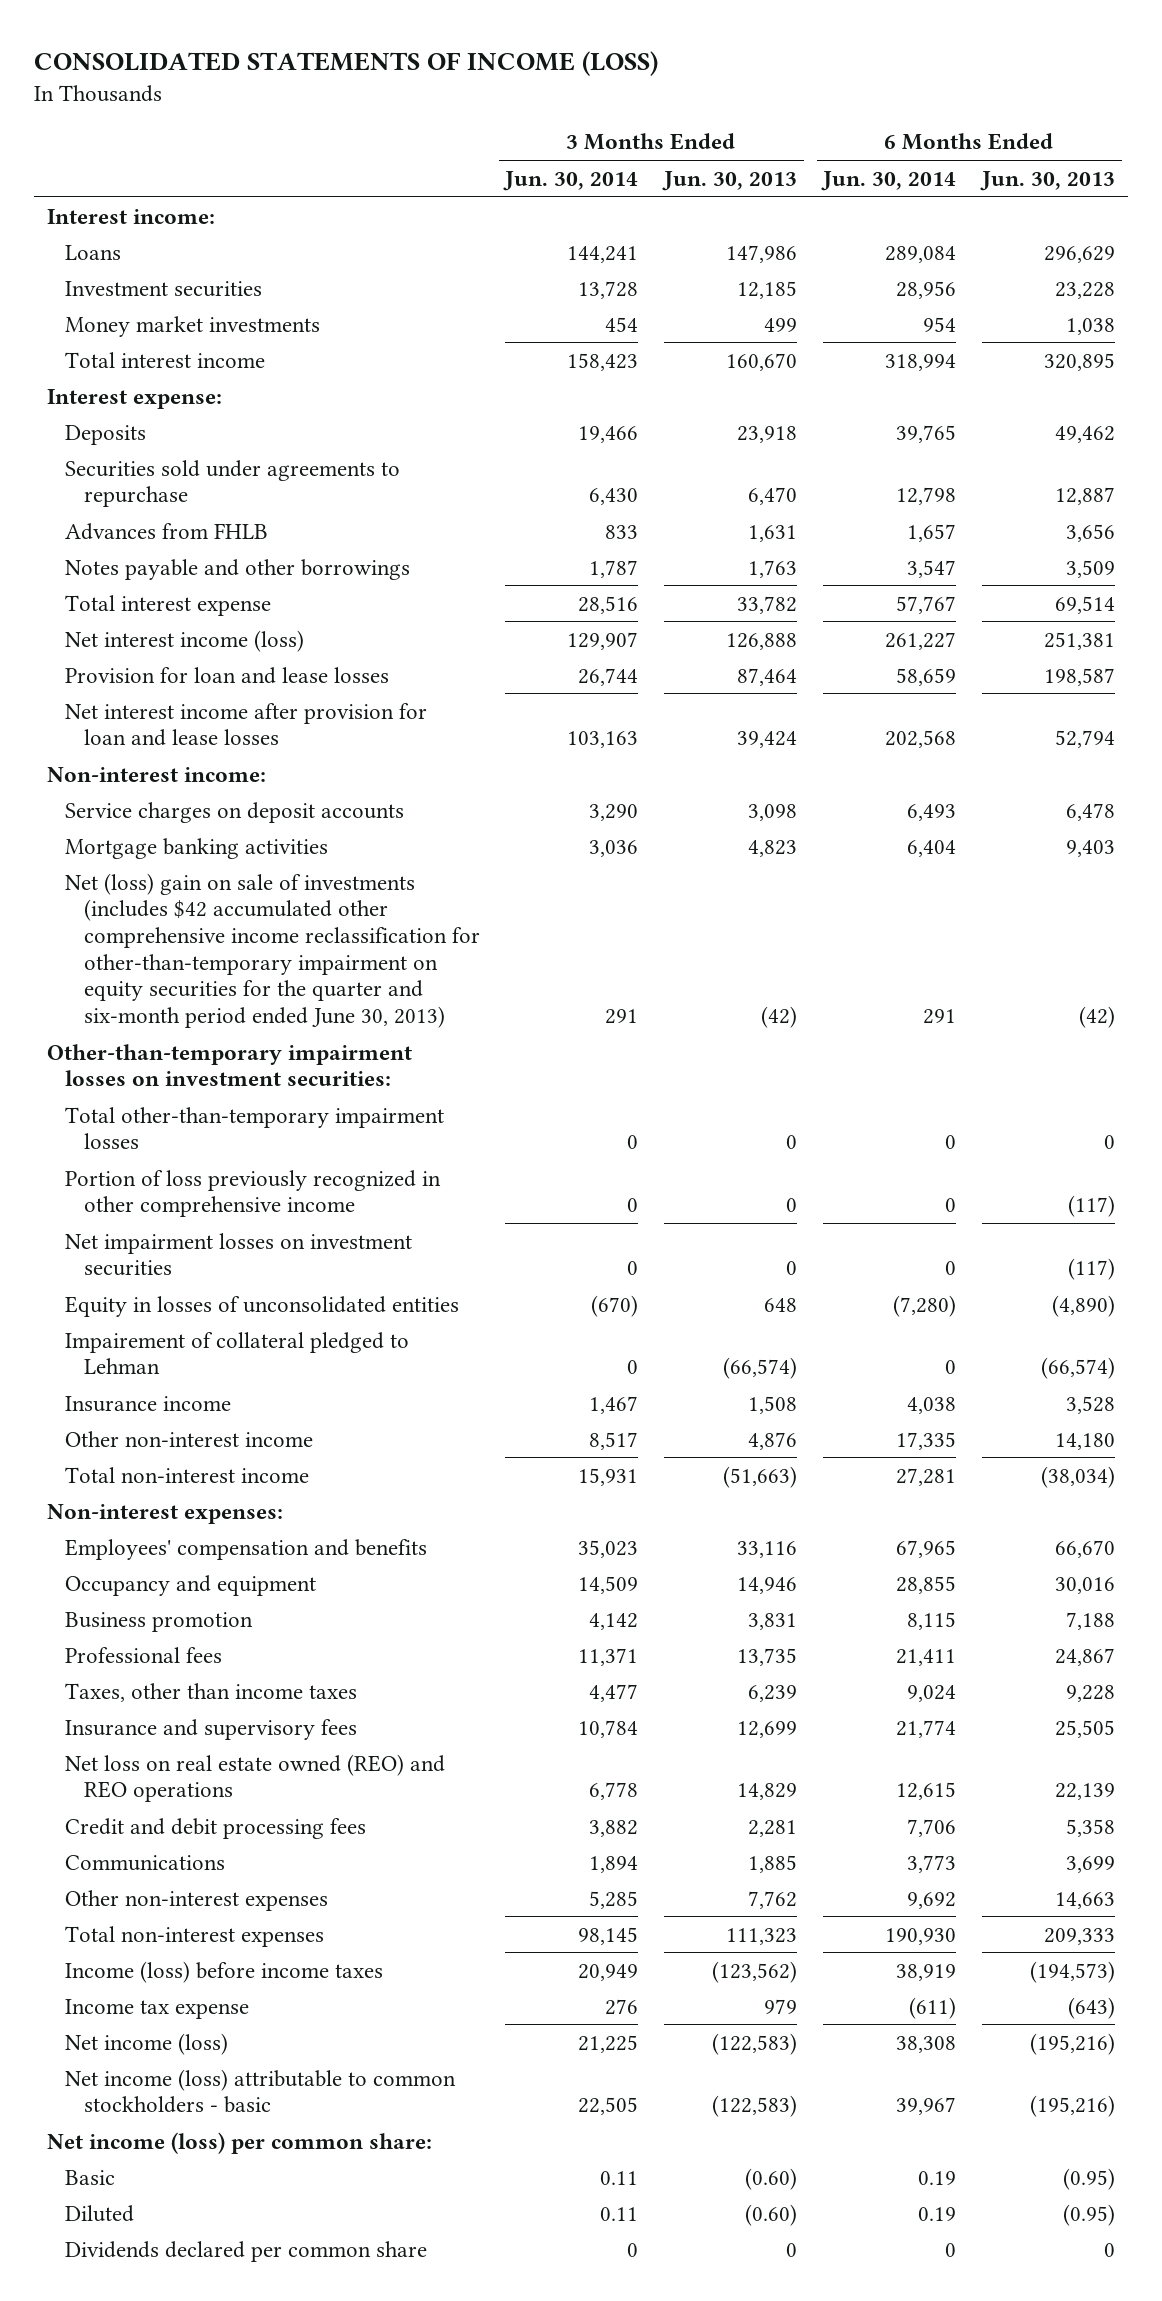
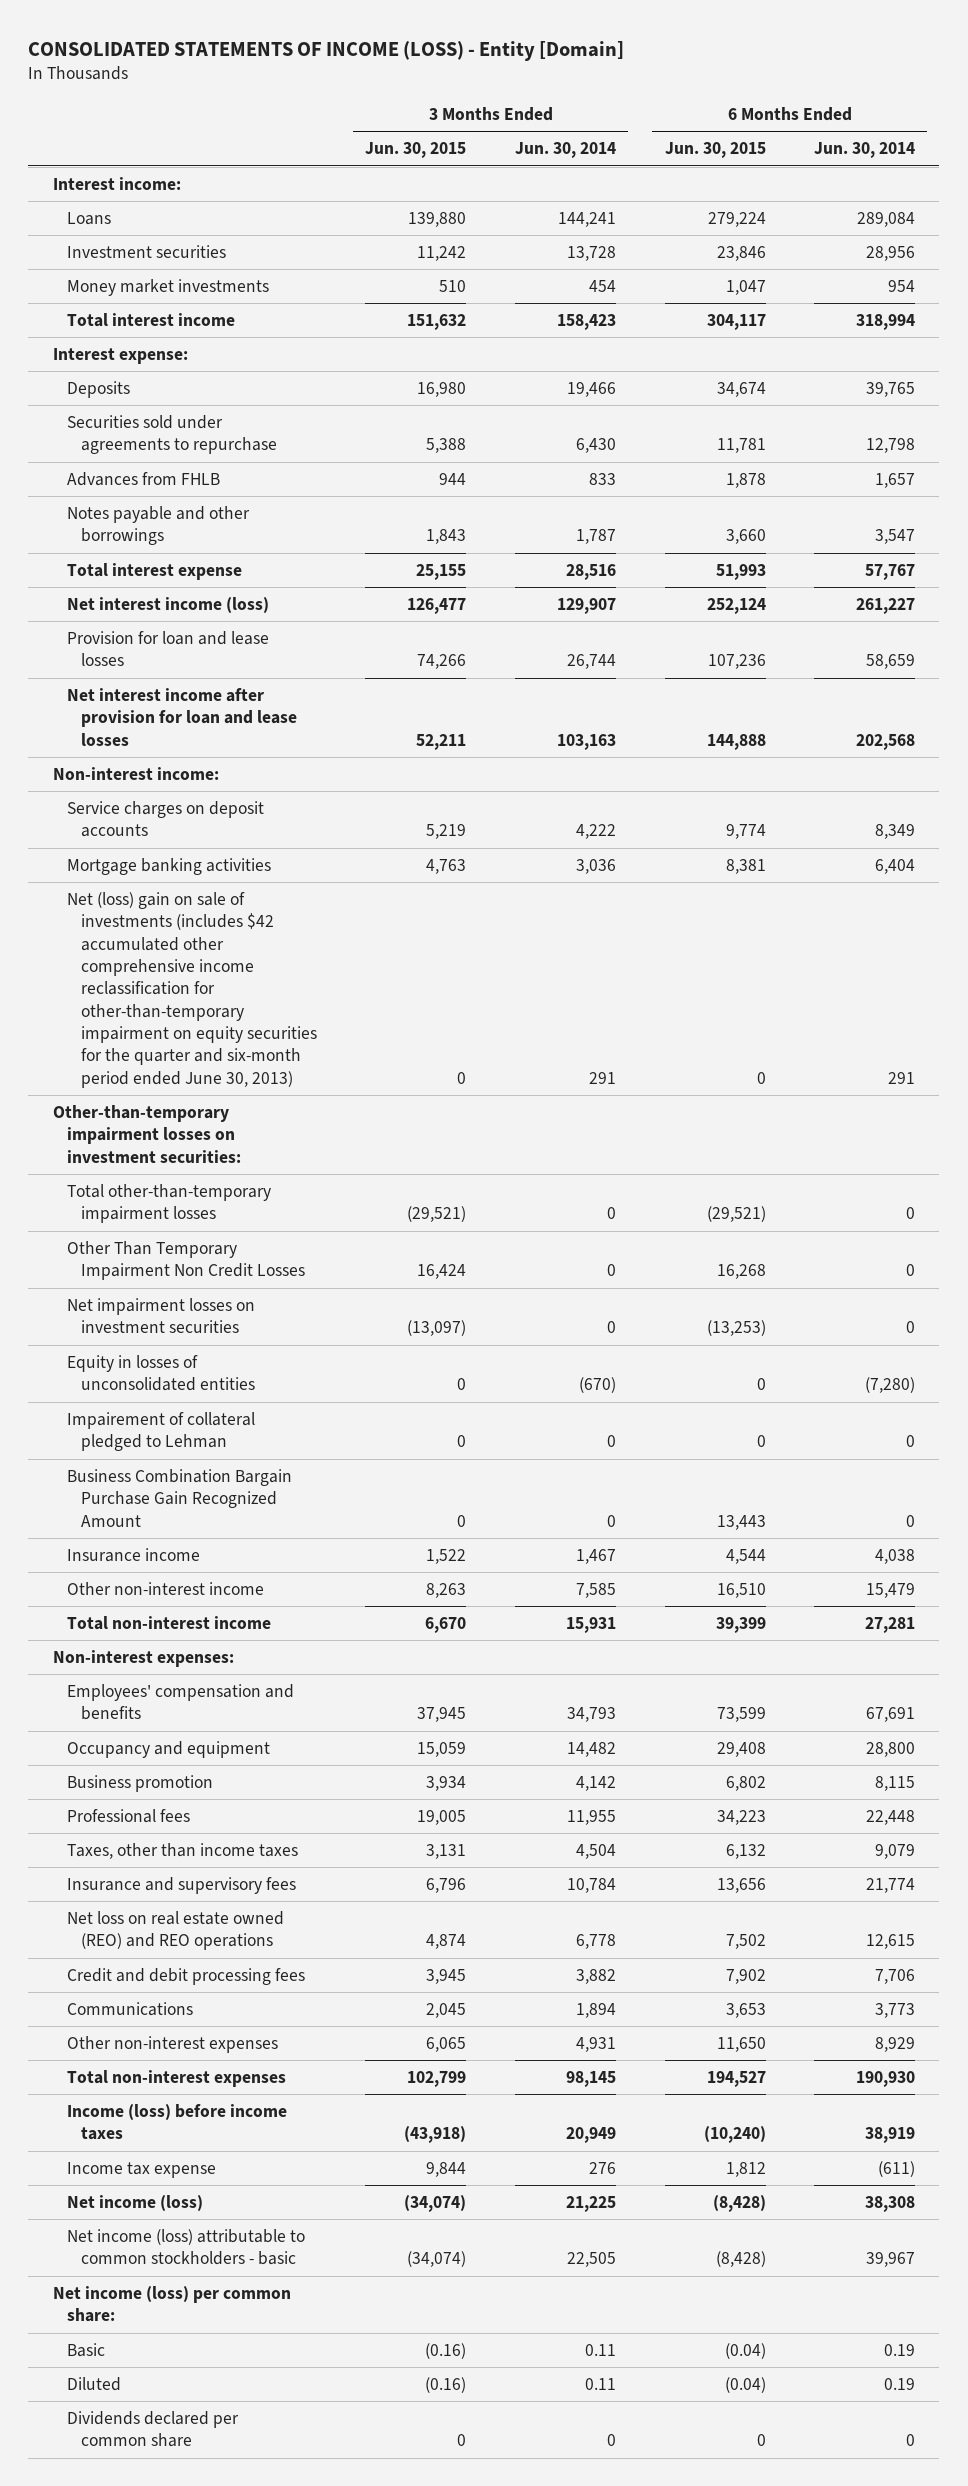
[34,50,659,76] CONSOLIDATED STATEMENTS OF INCOME (LOSS) -> [28,40,625,61] CONSOLIDATED STATEMENTS OF INCOME (LOSS) - Entity [Domain]
[662,170,798,191] Jun. 30, 2013 -> none
[980,170,1116,191] Jun. 30, 2013 -> none
none -> [365,142,467,159] Jun. 30, 2015
none -> [664,142,766,159] Jun. 30, 2015
[589,803,639,821] 3,290 -> [576,824,617,840] 4,222
[907,803,957,821] 6,493 -> [875,824,916,840] 8,349
[65,1169,442,1218] Portion of loss previously recognized in other comprehensive income -> none
none -> [66,1240,305,1281] Other Than Temporary Impairment Non Credit Losses
none -> [66,1468,292,1527] Business Combination Bargain Purchase Gain Recognized Amount
[589,1431,639,1450] 8,517 -> [576,1582,617,1598] 7,585
[896,1431,957,1450] 17,335 -> [866,1582,916,1598] 15,479
[578,1539,639,1558] 35,023 -> [567,1707,617,1723] 34,793
[896,1539,957,1558] 67,965 -> [866,1707,916,1723] 67,691
[578,1575,639,1594] 14,509 -> [567,1741,617,1757] 14,482
[896,1575,957,1594] 28,855 -> [866,1741,916,1757] 28,800
[578,1647,639,1666] 11,371 -> [567,1809,617,1825] 11,955
[896,1648,957,1666] 21,411 -> [866,1809,916,1825] 22,448
[589,1683,639,1702] 4,477 -> [576,1843,617,1859] 4,504
[907,1684,957,1702] 9,024 -> [875,1843,916,1859] 9,079
[589,1890,639,1909] 5,285 -> [576,2036,617,2052] 4,931
[907,1891,957,1909] 9,692 -> [875,2036,916,2052] 8,929

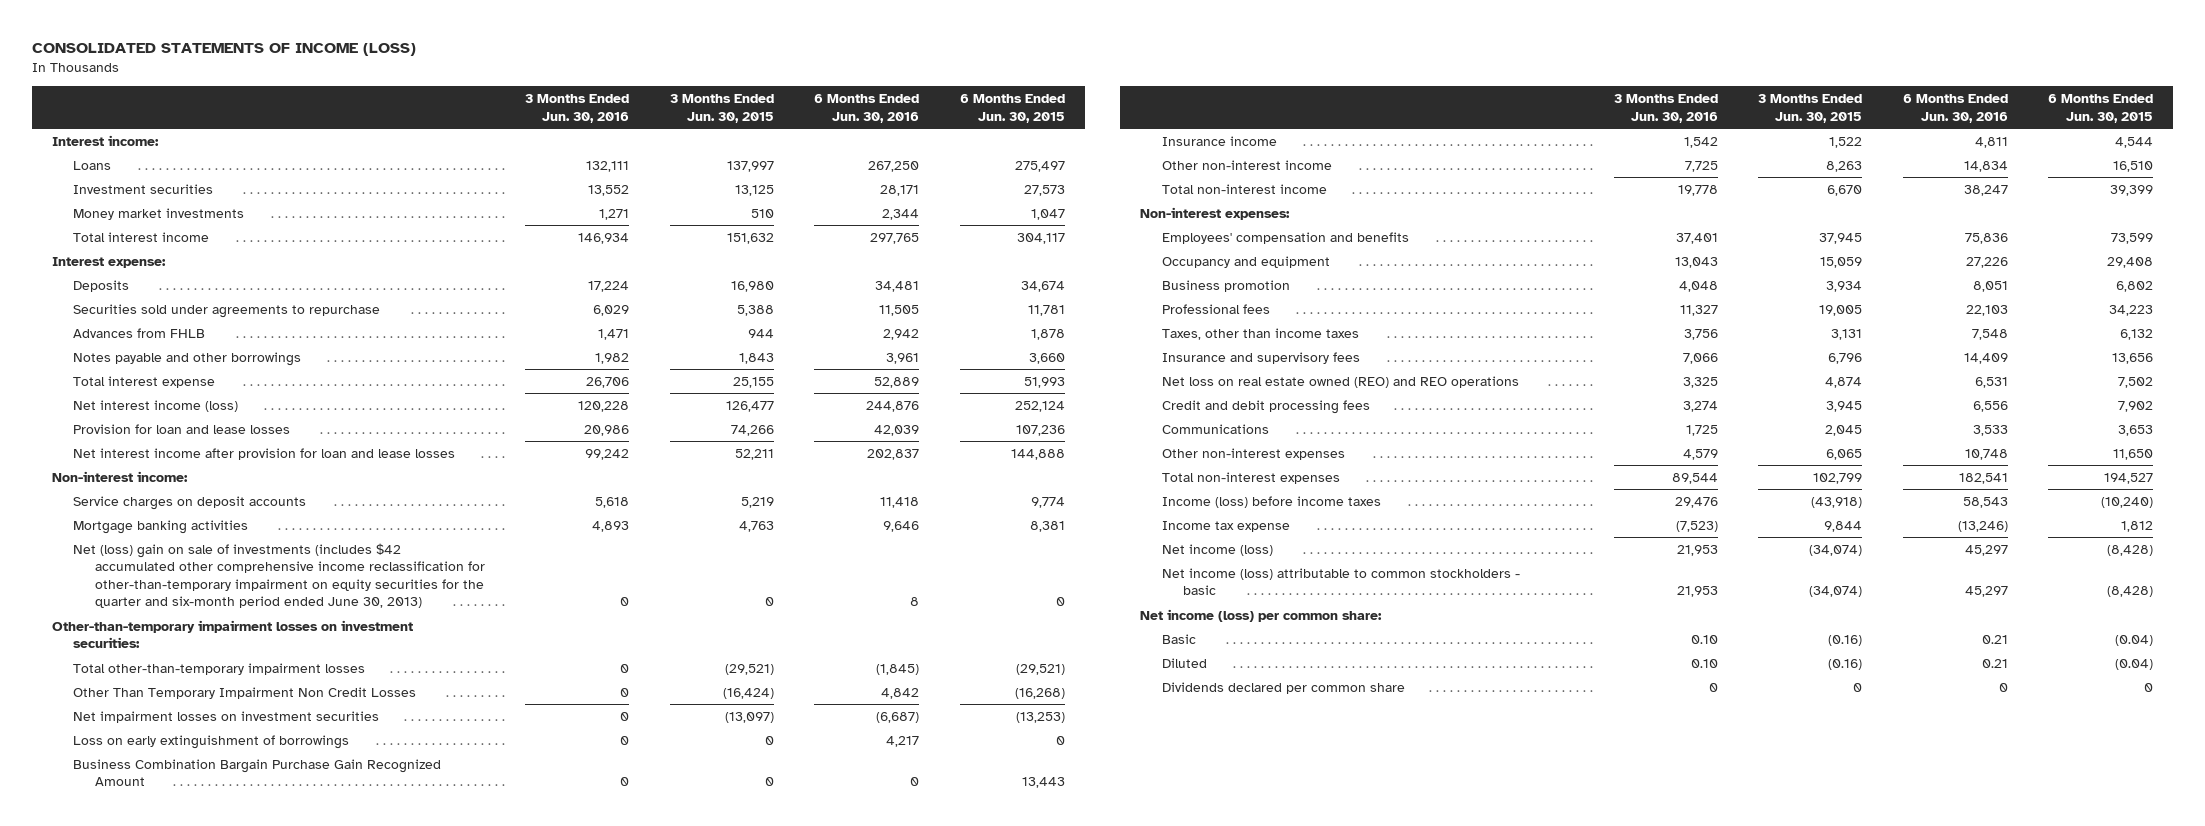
[28,40,625,61] CONSOLIDATED STATEMENTS OF INCOME (LOSS) - Entity [Domain] -> [31,43,416,57] CONSOLIDATED STATEMENTS OF INCOME (LOSS)
[515,142,617,159] Jun. 30, 2014 -> none
[814,142,916,159] Jun. 30, 2014 -> none
none -> [525,94,630,123] 3 Months Ended Jun. 30, 2016
none -> [814,94,920,123] 6 Months Ended Jun. 30, 2016
[408,211,467,227] 139,880 -> [726,161,774,173] 137,997
[707,211,766,227] 279,224 -> [1014,161,1065,173] 275,497
[417,245,467,261] 11,242 -> [734,185,774,197] 13,125
[716,245,766,261] 23,846 -> [1023,185,1065,197] 27,573
[417,1264,467,1280] 16,424 -> [722,688,774,700] (16,424)
[716,1264,766,1280] 16,268 -> [1014,688,1065,700] (16,268)
[66,1354,255,1392] Equity in losses of unconsolidated entities -> none
[66,1411,255,1452] Impairement of collateral pledged to Lehman -> none
none -> [73,735,350,750] Loss on early extinguishment of borrowings

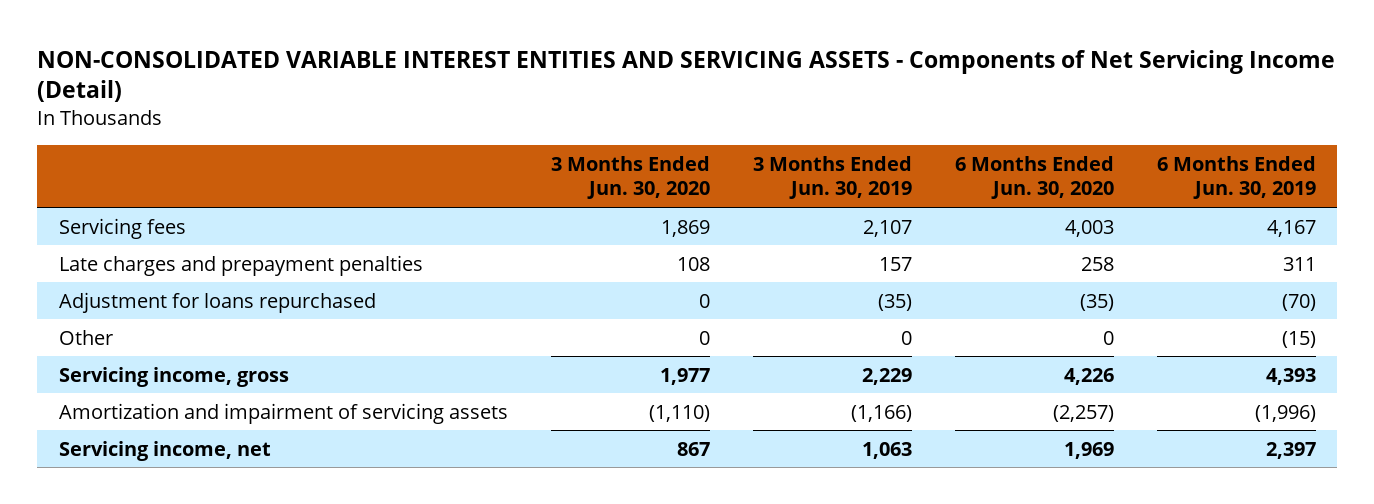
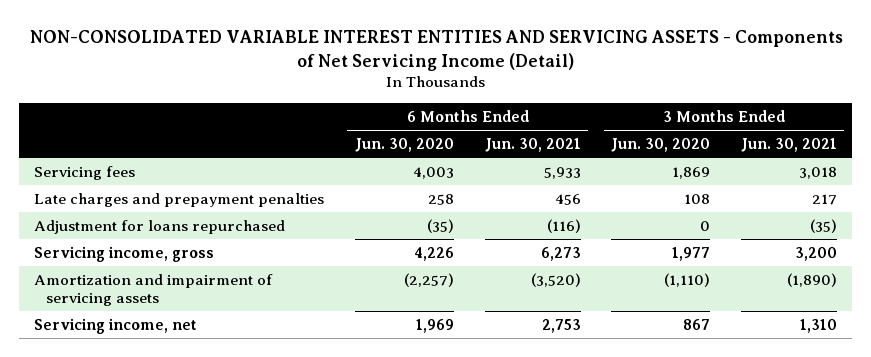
[752,155,912,200] 3 Months Ended Jun. 30, 2019 -> none
[1156,155,1316,200] 6 Months Ended Jun. 30, 2019 -> none
none -> [484,137,581,152] Jun. 30, 2021
none -> [740,137,837,152] Jun. 30, 2021
[58,329,113,345] Other -> none

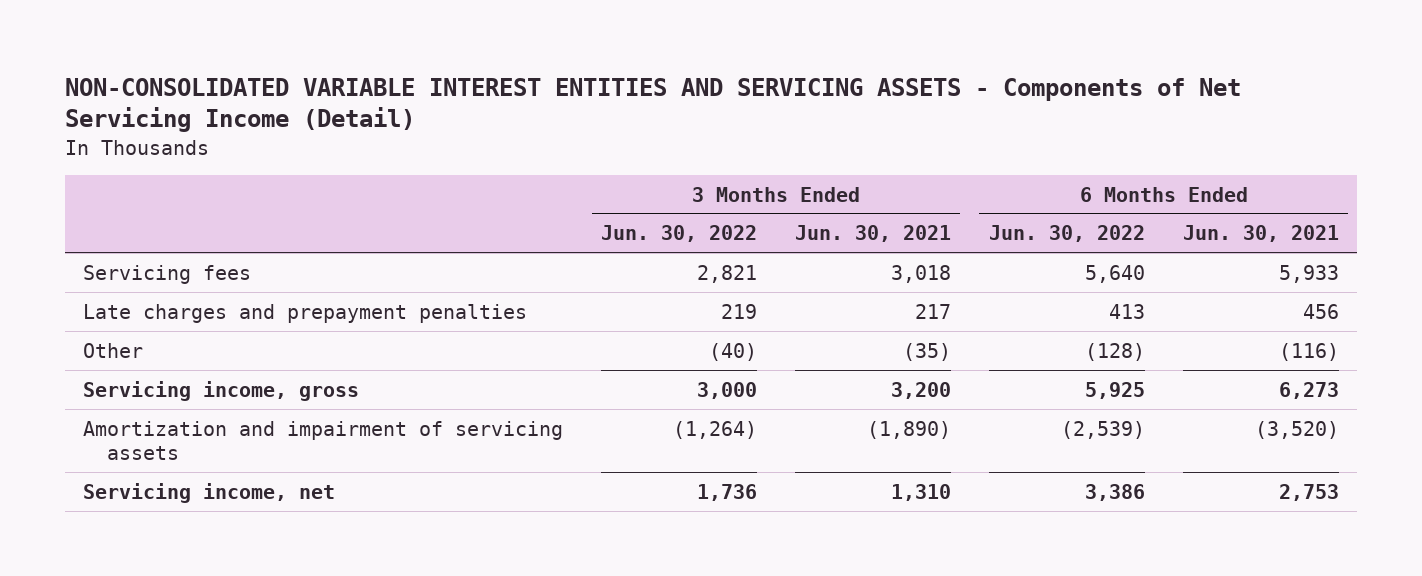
[354,137,454,152] Jun. 30, 2020 -> none
[611,137,711,152] Jun. 30, 2020 -> none
none -> [601,225,758,243] Jun. 30, 2022
none -> [988,225,1145,243] Jun. 30, 2022
[34,219,286,234] Adjustment for loans repurchased -> [83,342,144,358] Other

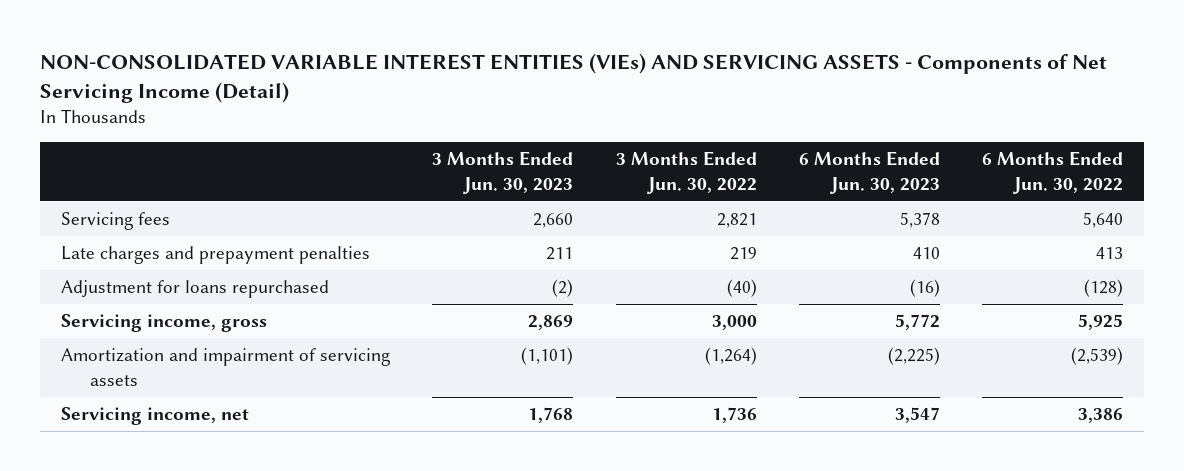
[64,77,1241,133] NON-CONSOLIDATED VARIABLE INTEREST ENTITIES AND SERVICING ASSETS - Components of Net Servicing Income (Detail) -> [39,52,1107,104] NON-CONSOLIDATED VARIABLE INTEREST ENTITIES (VIEs) AND SERVICING ASSETS - Components of Net Servicing Income (Detail)
[794,225,951,243] Jun. 30, 2021 -> none
[1182,225,1339,243] Jun. 30, 2021 -> none
none -> [432,151,574,194] 3 Months Ended Jun. 30, 2023
none -> [798,151,940,194] 6 Months Ended Jun. 30, 2023
[83,342,144,358] Other -> [60,280,329,299] Adjustment for loans repurchased

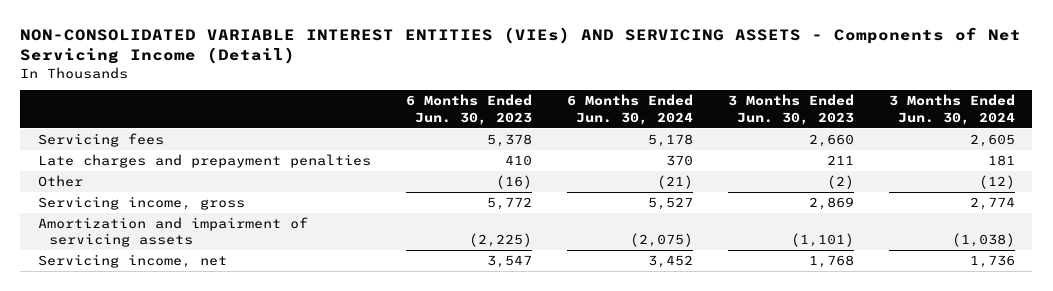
[615,151,757,194] 3 Months Ended Jun. 30, 2022 -> none
[982,151,1124,194] 6 Months Ended Jun. 30, 2022 -> none
none -> [566,94,693,125] 6 Months Ended Jun. 30, 2024
none -> [888,94,1015,125] 3 Months Ended Jun. 30, 2024
[60,280,329,299] Adjustment for loans repurchased -> [37,174,83,187] Other

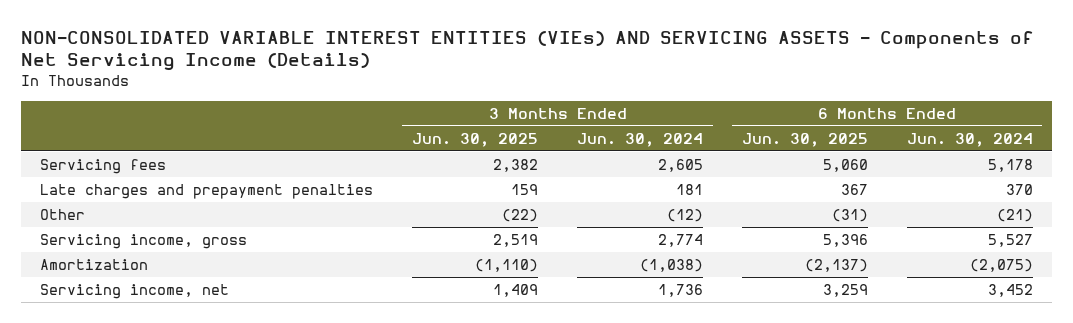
[20,27,1022,65] NON-CONSOLIDATED VARIABLE INTEREST ENTITIES (VIEs) AND SERVICING ASSETS - Components of Net Servicing Income (Detail) -> [20,30,1034,72] NON-CONSOLIDATED VARIABLE INTEREST ENTITIES (VIEs) AND SERVICING ASSETS - Components of Net Servicing Income (Details)
[405,94,532,125] 6 Months Ended Jun. 30, 2023 -> none
[727,94,854,125] 3 Months Ended Jun. 30, 2023 -> none
none -> [412,132,539,147] Jun. 30, 2025
none -> [741,132,868,147] Jun. 30, 2025
[37,216,308,248] Amortization and impairment of servicing assets -> [40,259,149,271] Amortization

